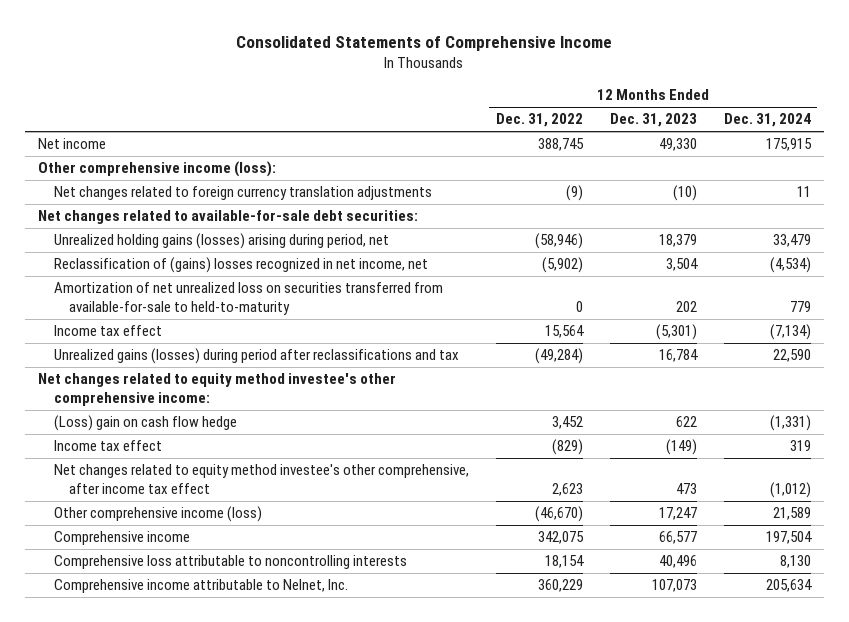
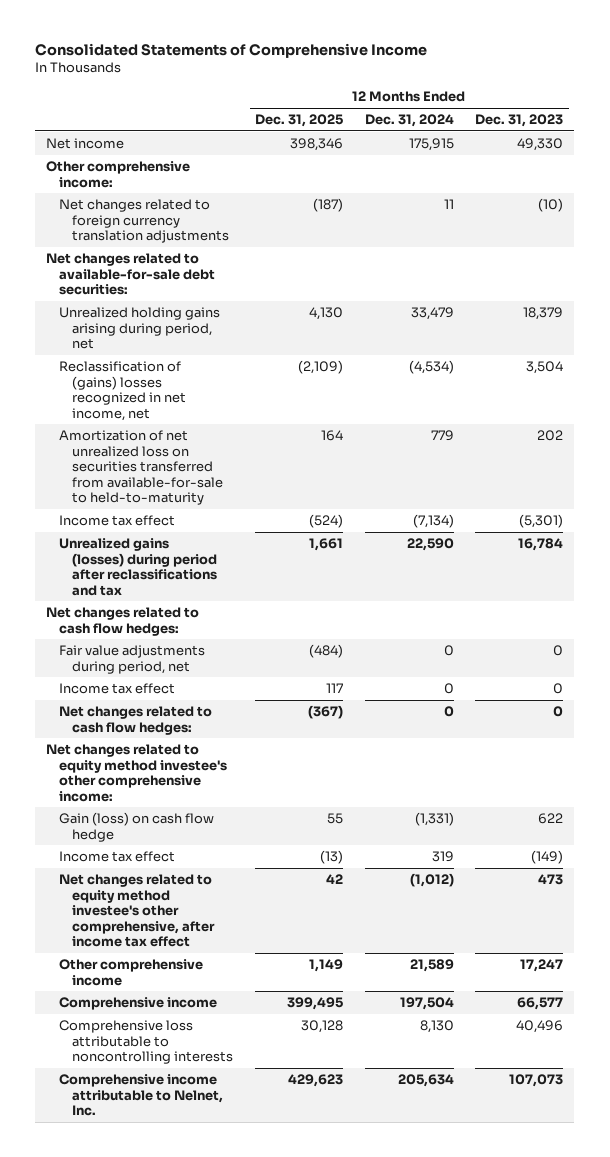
[495,113,583,128] Dec. 31, 2022 -> none
none -> [255,114,344,128] Dec. 31, 2025
[38,161,277,178] Other comprehensive income (loss): -> [46,161,191,188] Other comprehensive income:
[53,233,389,250] Unrealized holding gains (losses) arising during period, net -> [59,307,221,350] Unrealized holding gains arising during period, net
none -> [46,607,200,636] Net changes related to cash flow hedges:
none -> [59,645,206,674] Fair value adjustments during period, net
none -> [59,683,176,695] Income tax effect
none -> [59,706,213,735] Net changes related to cash flow hedges:
[53,415,237,432] (Loss) gain on cash flow hedge -> [59,812,215,842] Gain (loss) on cash flow hedge
[53,506,262,523] Other comprehensive income (loss) -> [59,959,204,986] Other comprehensive income

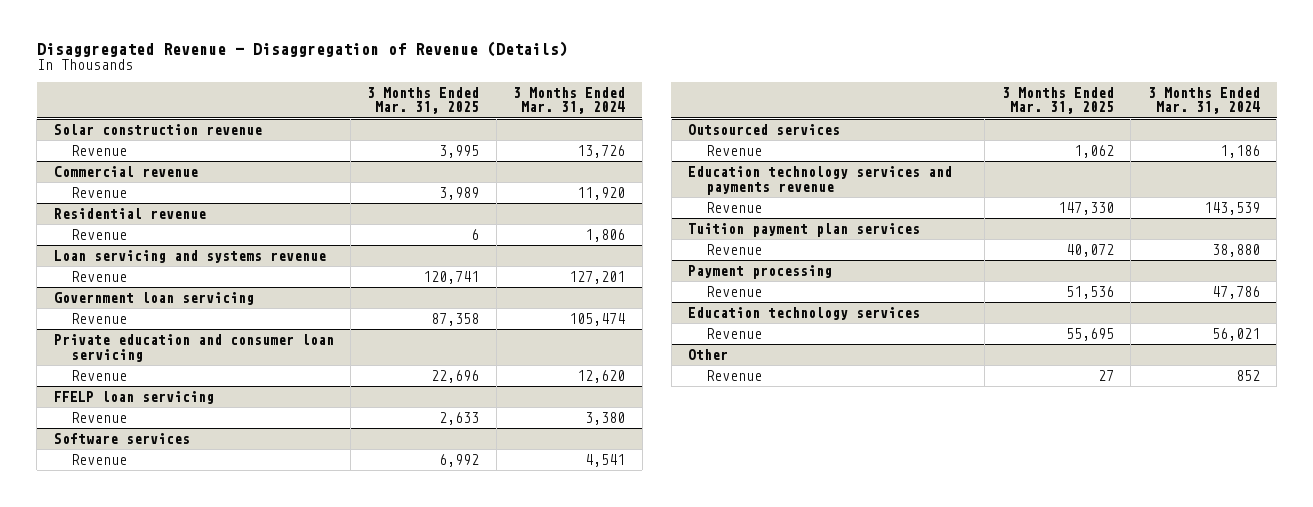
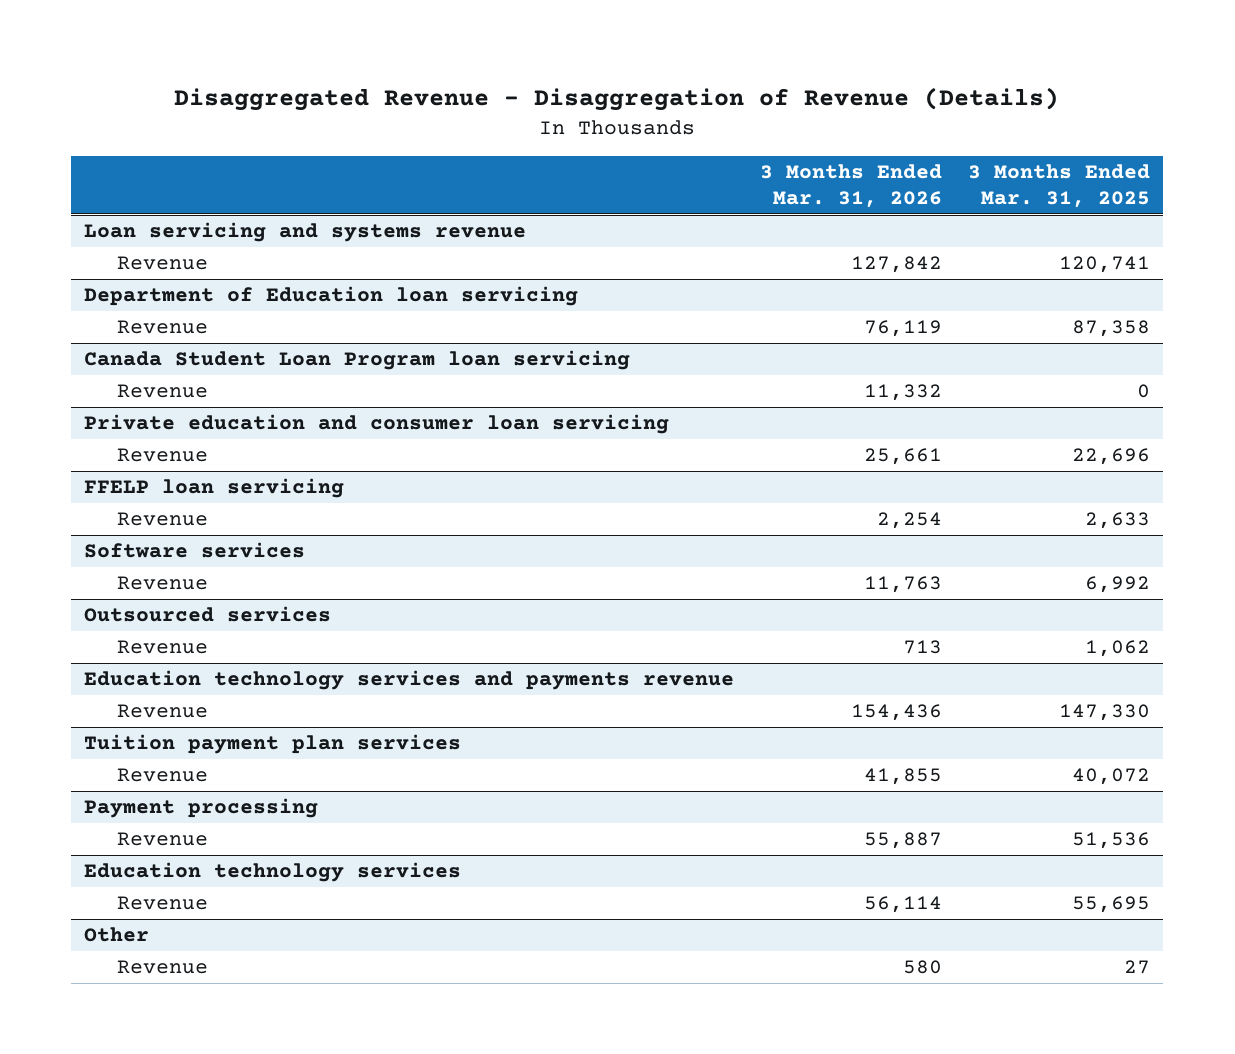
[513,86,626,115] 3 Months Ended Mar. 31, 2024 -> none
none -> [760,164,943,208] 3 Months Ended Mar. 31, 2026
[53,124,262,136] Solar construction revenue -> none
[71,145,128,157] Revenue -> none
[53,166,198,178] Commercial revenue -> none
[71,187,128,199] Revenue -> none
[53,208,206,220] Residential revenue -> none
[71,229,128,241] Revenue -> none
[53,292,254,306] Government loan servicing -> none
none -> [84,286,579,307] Department of Education loan servicing
none -> [84,350,631,371] Canada Student Loan Program loan servicing
none -> [117,384,209,399] Revenue

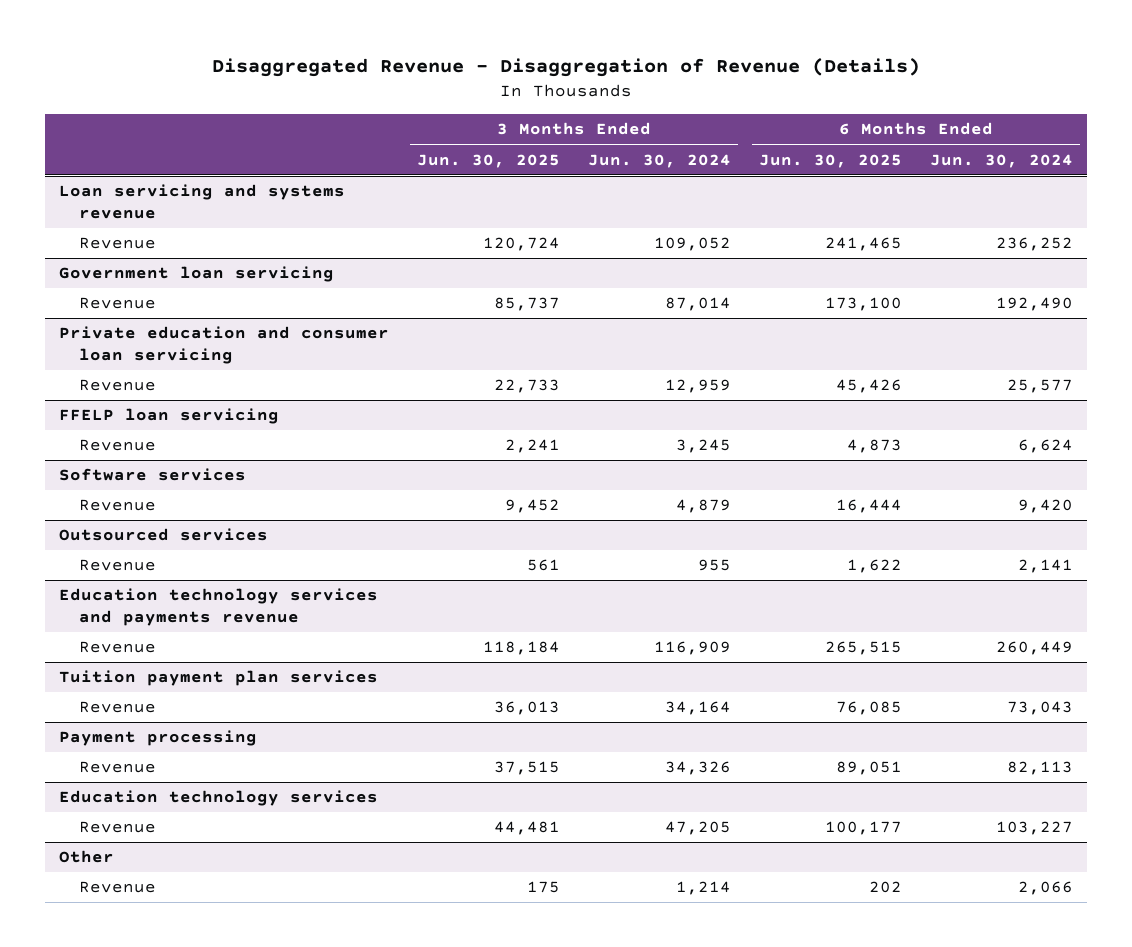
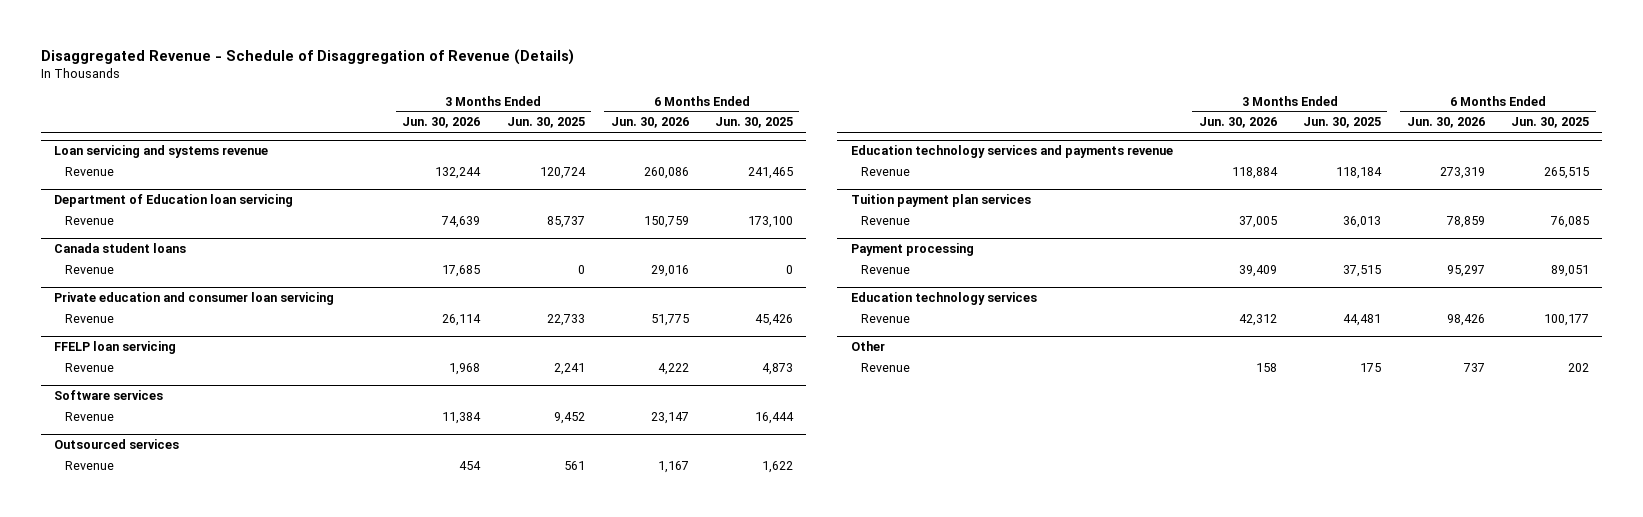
[211,58,920,78] Disaggregated Revenue - Disaggregation of Revenue (Details) -> [41,48,575,65] Disaggregated Revenue - Schedule of Disaggregation of Revenue (Details)
[587,153,731,168] Jun. 30, 2024 -> none
[929,153,1073,168] Jun. 30, 2024 -> none
none -> [402,117,481,129] Jun. 30, 2026
none -> [610,117,689,129] Jun. 30, 2026
[58,266,334,283] Government loan servicing -> none
none -> [54,194,294,208] Department of Education loan servicing
none -> [54,243,187,254] Canada student loans
none -> [64,264,114,274] Revenue

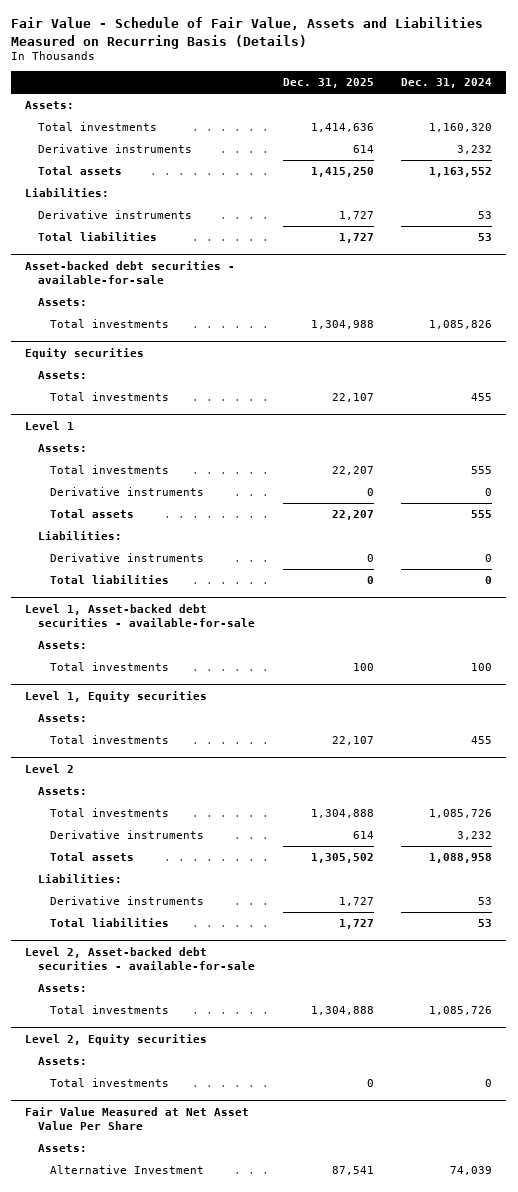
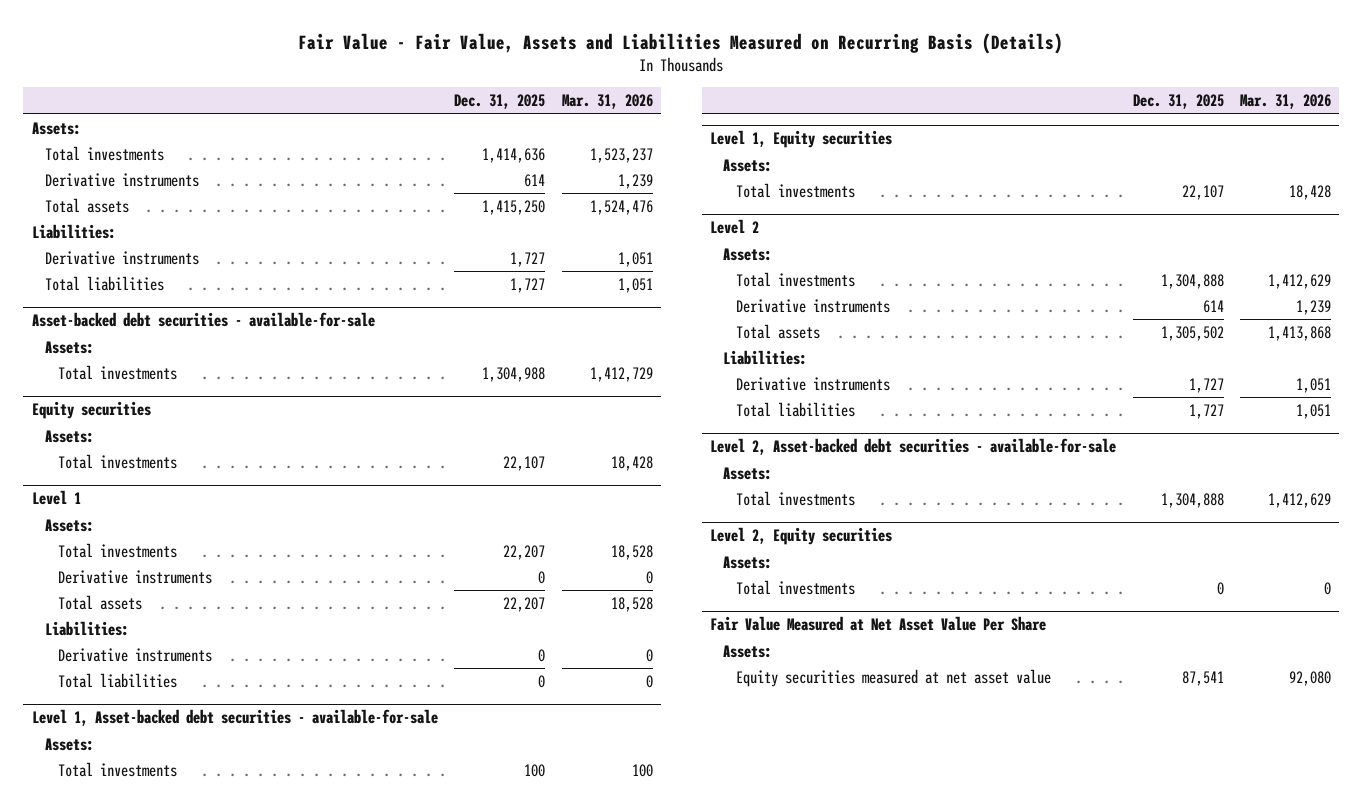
[11,17,484,49] Fair Value - Schedule of Fair Value, Assets and Liabilities Measured on Recurring Basis (Details) -> [298,32,1064,54] Fair Value - Fair Value, Assets and Liabilities Measured on Recurring Basis (Details)
[401,78,493,89] Dec. 31, 2024 -> none
none -> [561,94,653,110] Mar. 31, 2026
[50,1164,205,1174] Alternative Investment -> [736,668,1052,687] Equity securities measured at net asset value

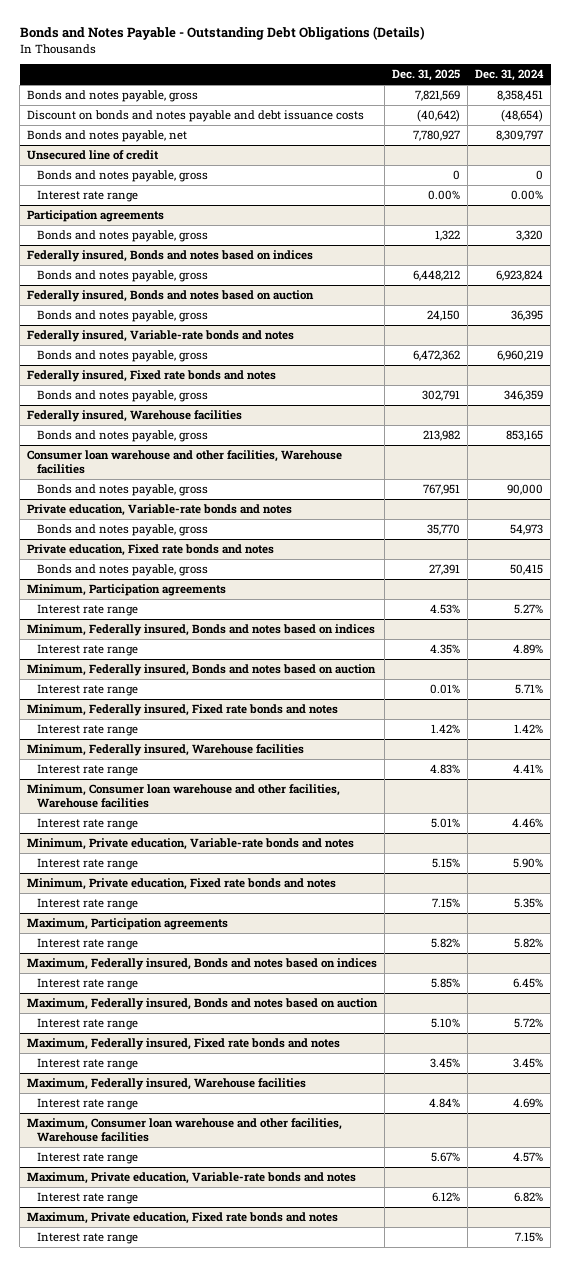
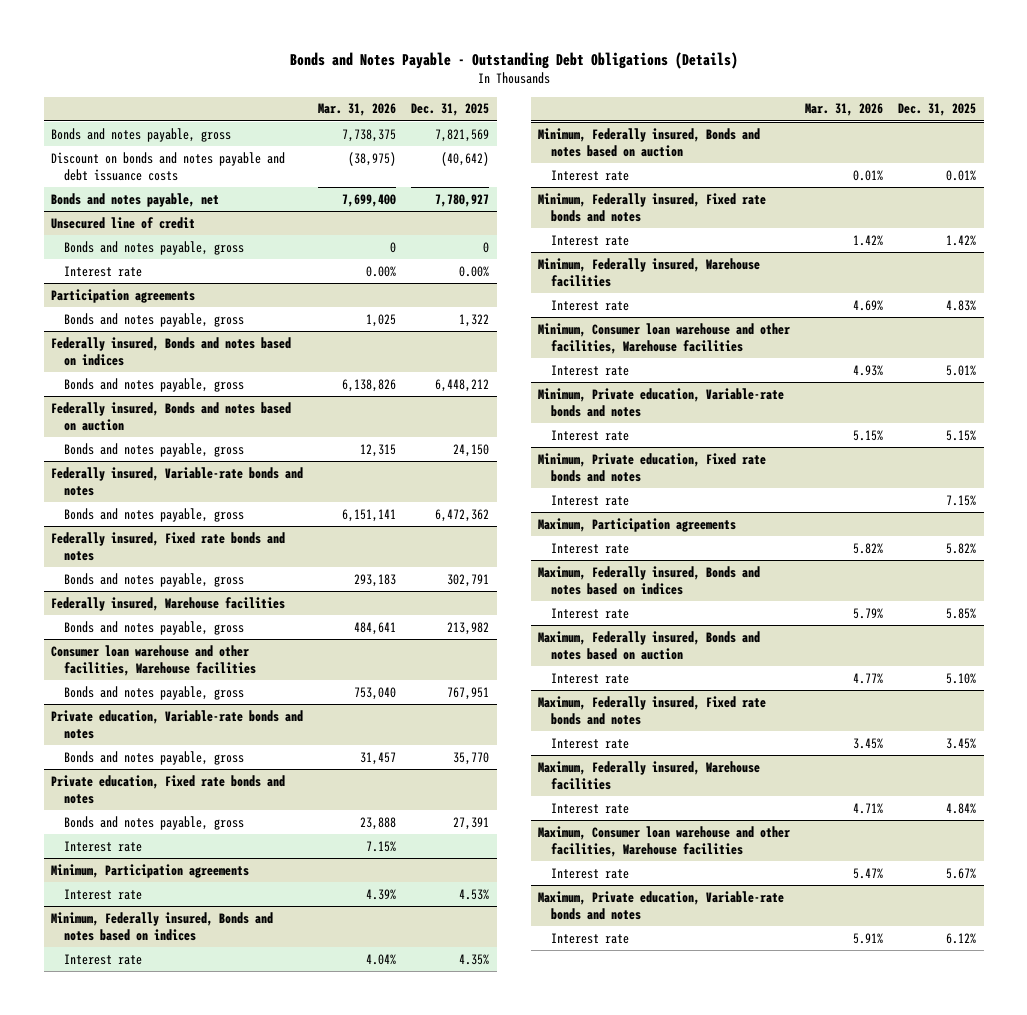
[475,69,545,82] Dec. 31, 2024 -> none
none -> [318,103,397,117] Mar. 31, 2026
[36,190,138,203] Interest rate range -> [64,265,143,277] Interest rate
none -> [64,840,143,852] Interest rate
[36,604,138,617] Interest rate range -> [64,888,143,900] Interest rate
[36,644,138,657] Interest rate range -> [64,953,143,965] Interest rate
[36,684,138,697] Interest rate range -> [551,169,630,181] Interest rate
[36,724,138,737] Interest rate range -> [551,234,630,246] Interest rate
[36,764,138,777] Interest rate range -> [551,299,630,311] Interest rate
[36,818,138,831] Interest rate range -> [551,364,630,376] Interest rate
[36,858,138,871] Interest rate range -> [551,429,630,441] Interest rate
[36,898,138,911] Interest rate range -> [551,494,630,506] Interest rate
[36,938,138,951] Interest rate range -> [551,542,630,554] Interest rate
[36,978,138,991] Interest rate range -> [551,607,630,619] Interest rate
[36,1018,138,1031] Interest rate range -> [551,672,630,684] Interest rate
[36,1058,138,1071] Interest rate range -> [551,737,630,749] Interest rate
[36,1098,138,1111] Interest rate range -> [551,802,630,814] Interest rate
[36,1152,138,1165] Interest rate range -> [551,867,630,879] Interest rate
[27,1212,339,1225] Maximum, Private education, Fixed rate bonds and notes -> none
[36,1232,138,1245] Interest rate range -> none
[36,1192,138,1205] Interest rate range -> [551,932,630,944] Interest rate

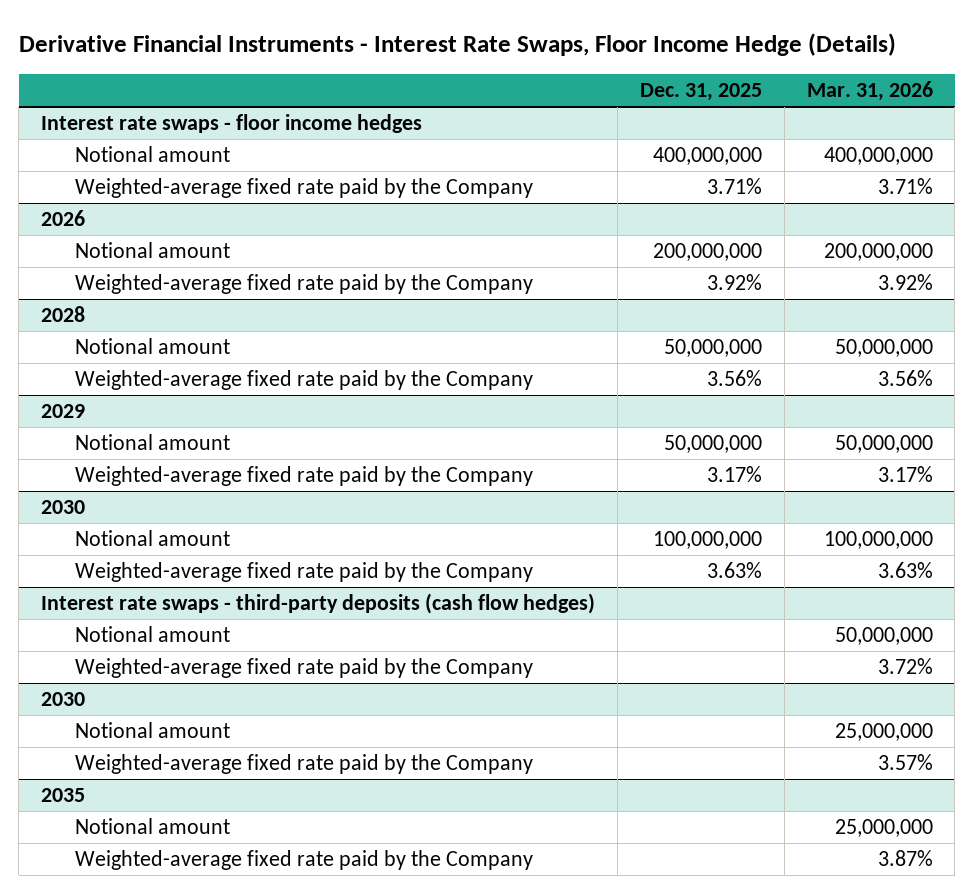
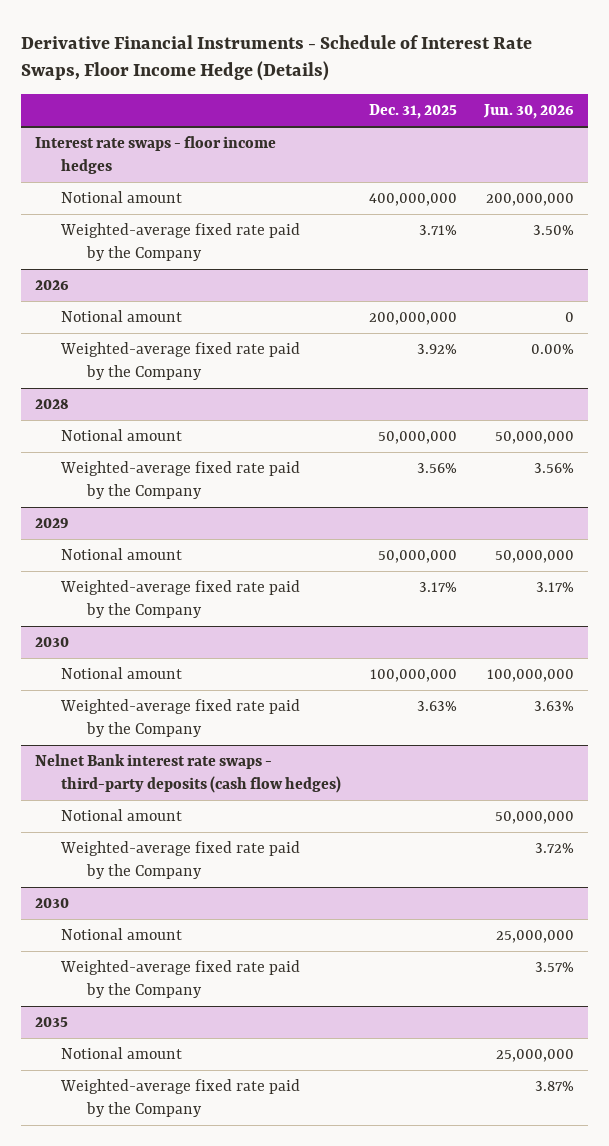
[18,33,896,57] Derivative Financial Instruments - Interest Rate Swaps, Floor Income Hedge (Details) -> [21,34,533,82] Derivative Financial Instruments - Schedule of Interest Rate Swaps, Floor Income Hedge (Details)
[806,81,933,102] Mar. 31, 2026 -> none
none -> [483,104,575,120] Jun. 30, 2026
[41,593,596,615] Interest rate swaps - third-party deposits (cash flow hedges) -> [34,754,342,793] Nelnet Bank interest rate swaps - third-party deposits (cash flow hedges)

